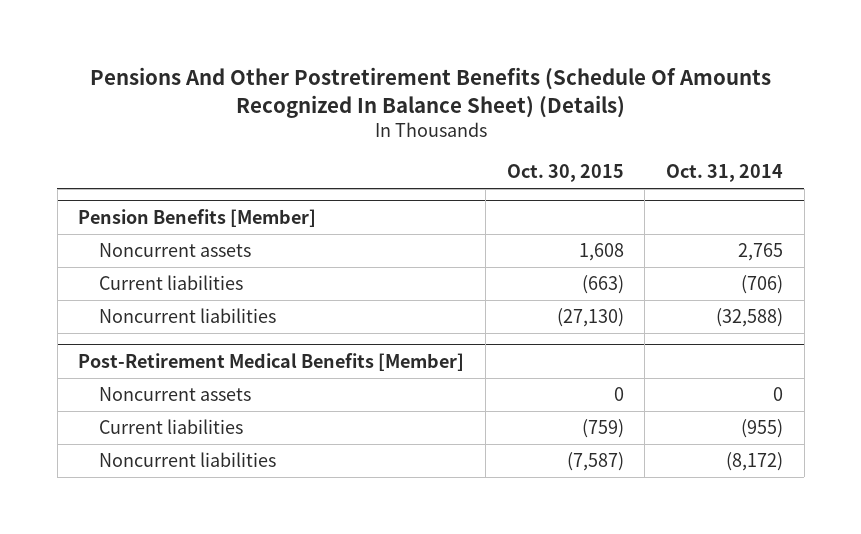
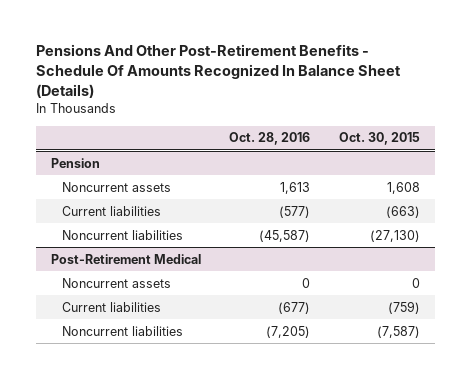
[89,66,771,118] Pensions And Other Postretirement Benefits (Schedule Of Amounts Recognized In Balance Sheet) (Details) -> [36,44,402,98] Pensions And Other Post-Retirement Benefits - Schedule Of Amounts Recognized In Balance Sheet (Details)
[666,164,784,183] Oct. 31, 2014 -> none
none -> [229,132,311,146] Oct. 28, 2016
[78,208,317,227] Pension Benefits [Member] -> [50,157,100,168] Pension
[78,352,465,371] Post-Retirement Medical Benefits [Member] -> [50,253,201,264] Post-Retirement Medical

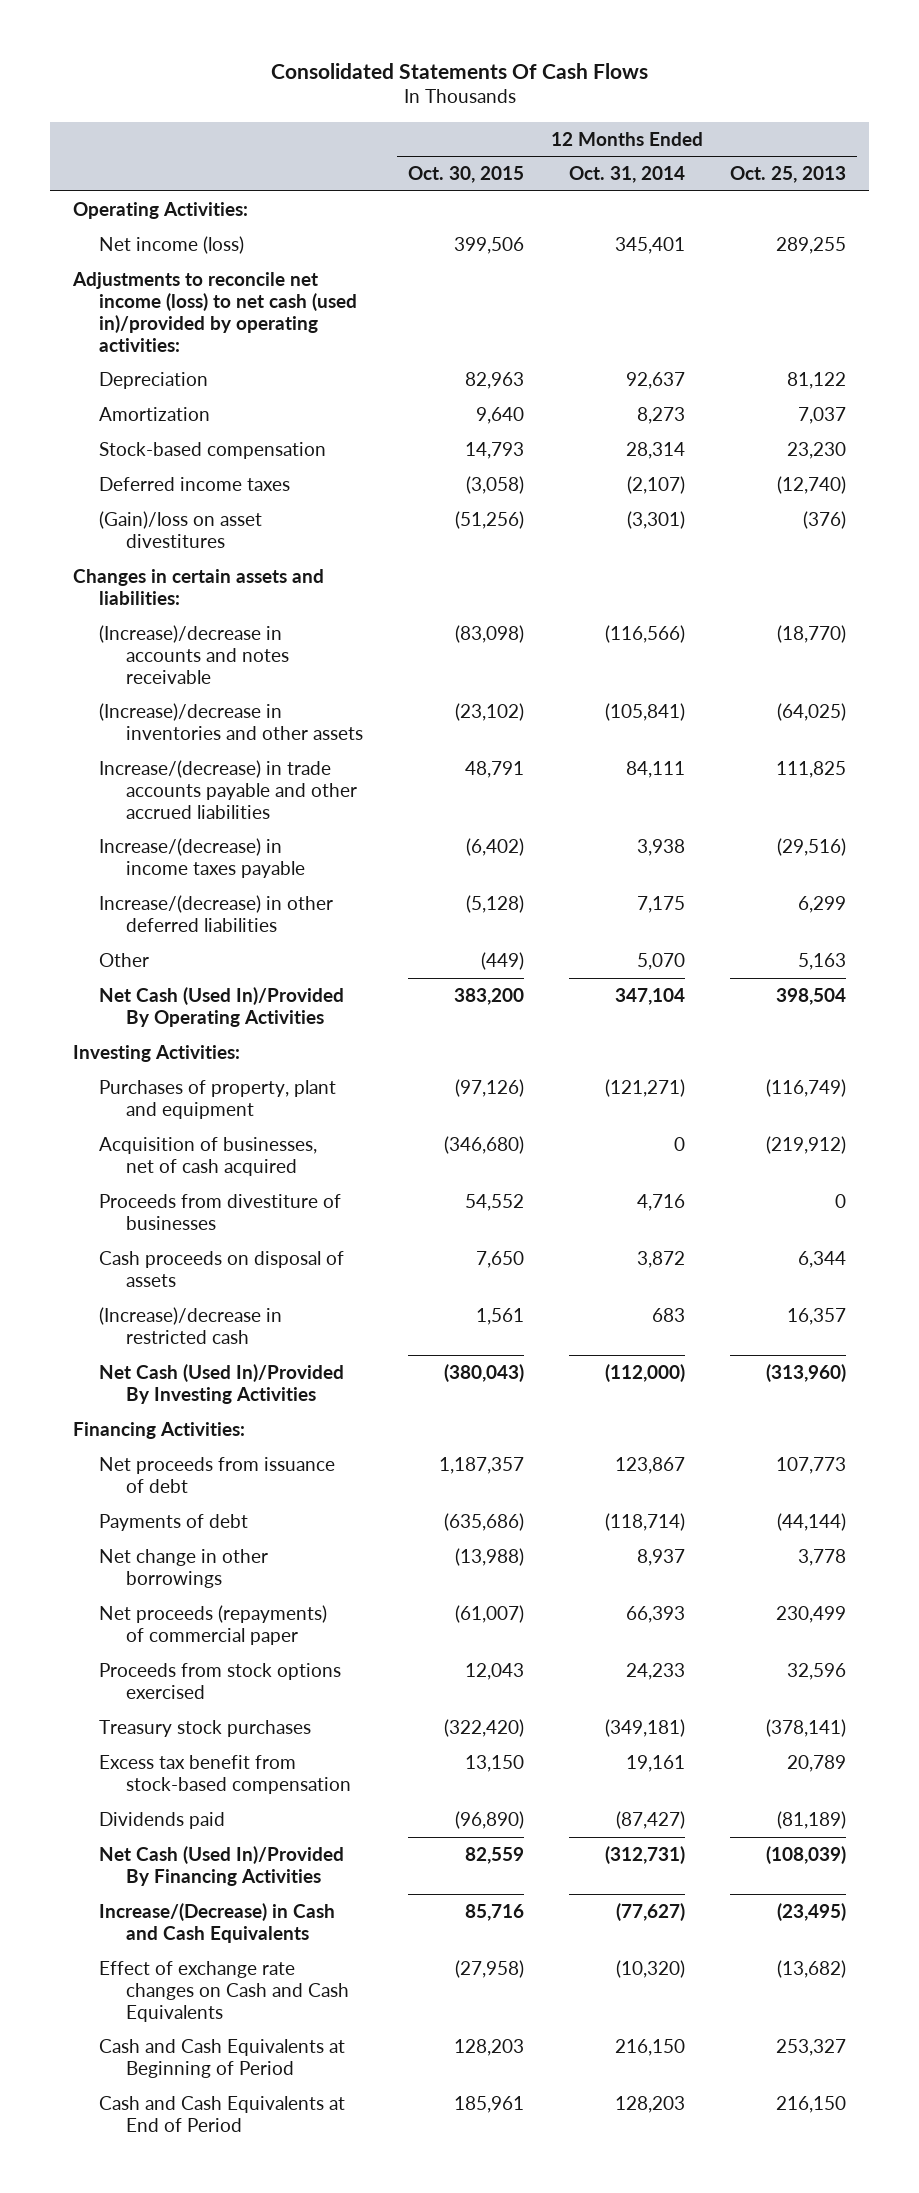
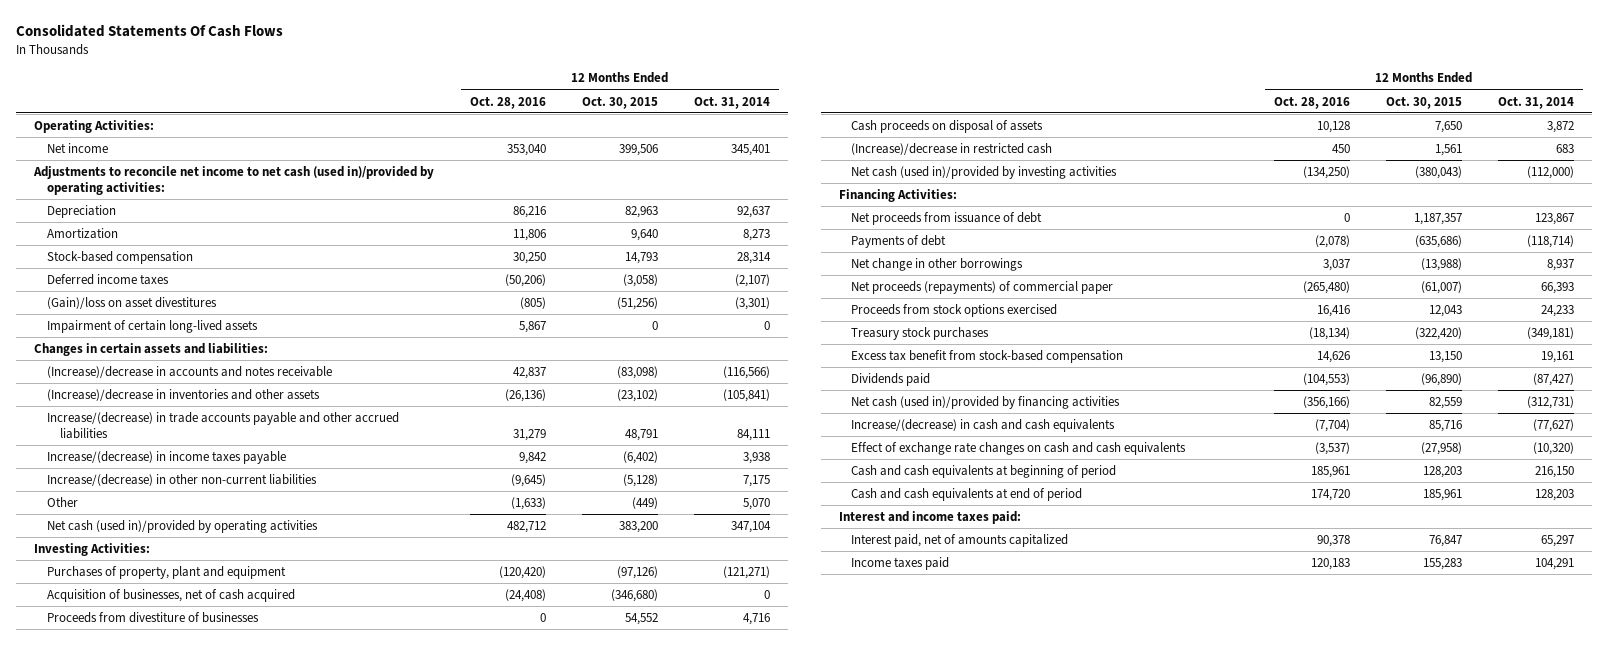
[730,166,847,184] Oct. 25, 2013 -> none
none -> [470,96,547,109] Oct. 28, 2016
[99,235,245,254] Net income (loss) -> [47,142,109,153] Net income
[71,271,358,352] Adjustments to reconcile net income (loss) to net cash (used in)/provided by operating activities: -> [33,165,435,195] Adjustments to reconcile net income to net cash (used in)/provided by operating activities:
none -> [47,319,259,333] Impairment of certain long-lived assets
[99,894,334,932] Increase/(decrease) in other deferred liabilities -> [47,473,318,486] Increase/(decrease) in other non-current liabilities
[99,986,345,1027] Net Cash (Used In)/Provided By Operating Activities -> [47,519,319,533] Net cash (used in)/provided by operating activities
[99,1363,345,1404] Net Cash (Used In)/Provided By Investing Activities -> [851,165,1118,179] Net cash (used in)/provided by investing activities
[99,1845,345,1886] Net Cash (Used In)/Provided By Financing Activities -> [851,395,1121,409] Net cash (used in)/provided by financing activities
[99,1902,336,1943] Increase/(Decrease) in Cash and Cash Equivalents -> [851,418,1116,432] Increase/(decrease) in cash and cash equivalents
[99,1960,349,2022] Effect of exchange rate changes on Cash and Cash Equivalents -> [851,441,1187,455] Effect of exchange rate changes on cash and cash equivalents
[99,2038,346,2078] Cash and Cash Equivalents at Beginning of Period -> [851,464,1117,478] Cash and cash equivalents at beginning of period
[99,2095,346,2132] Cash and Cash Equivalents at End of Period -> [851,487,1083,501] Cash and cash equivalents at end of period
none -> [838,510,1021,524] Interest and income taxes paid:
none -> [851,533,1069,547] Interest paid, net of amounts capitalized
none -> [851,556,950,570] Income taxes paid

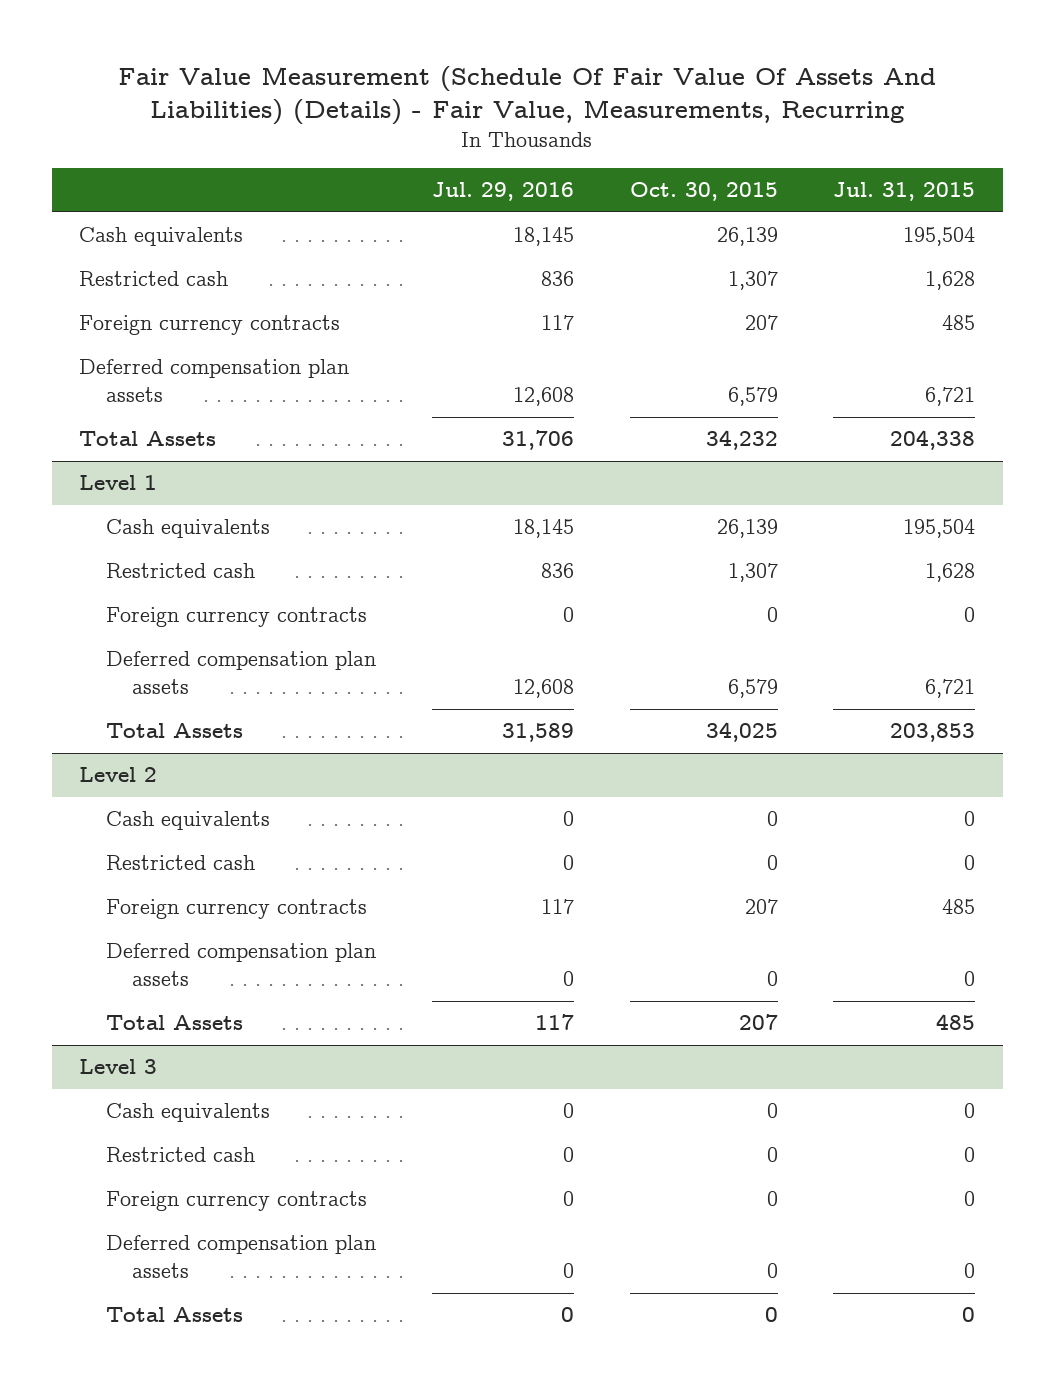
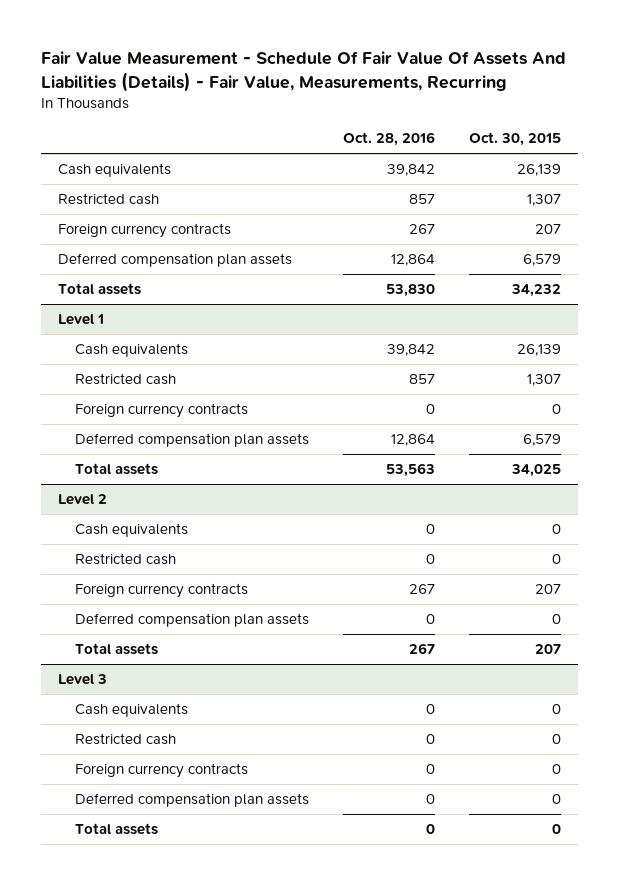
[118,65,937,125] Fair Value Measurement (Schedule Of Fair Value Of Assets And Liabilities) (Details) - Fair Value, Measurements, Recurring -> [40,51,566,92] Fair Value Measurement - Schedule Of Fair Value Of Assets And Liabilities (Details) - Fair Value, Measurements, Recurring
[431,182,574,202] Jul. 29, 2016 -> none
[833,182,976,202] Jul. 31, 2015 -> none
none -> [343,132,436,147] Oct. 28, 2016
[79,431,217,447] Total Assets -> [57,283,141,296] Total assets
[105,723,243,739] Total Assets -> [75,463,159,476] Total assets
[105,1015,243,1031] Total Assets -> [75,643,159,656] Total assets
[105,1307,243,1323] Total Assets -> [75,823,159,836] Total assets

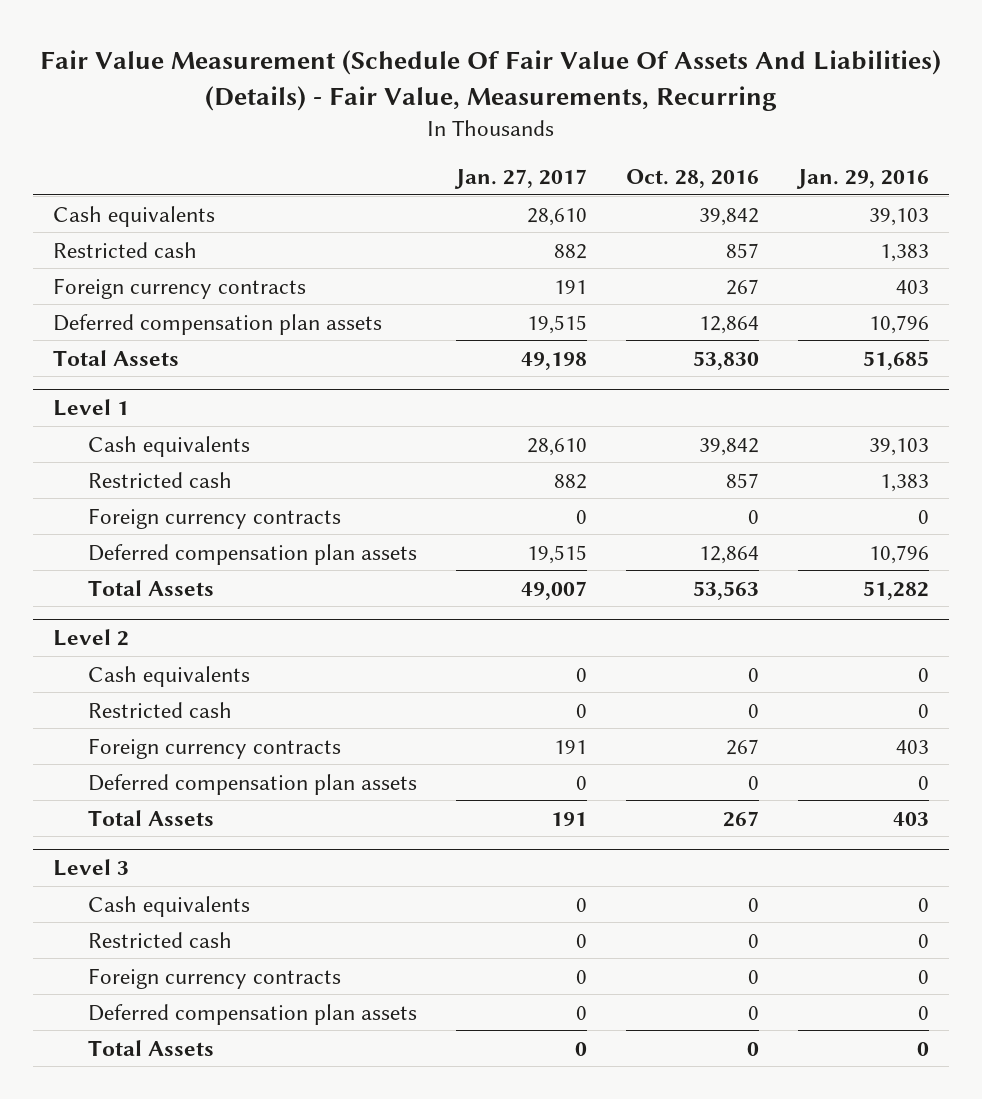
[40,51,566,92] Fair Value Measurement - Schedule Of Fair Value Of Assets And Liabilities (Details) - Fair Value, Measurements, Recurring -> [40,50,942,111] Fair Value Measurement (Schedule Of Fair Value Of Assets And Liabilities) (Details) - Fair Value, Measurements, Recurring
[469,132,562,147] Oct. 30, 2015 -> none
none -> [454,169,588,190] Jan. 27, 2017
none -> [796,169,930,190] Jan. 29, 2016
[57,283,141,296] Total assets -> [53,349,180,366] Total Assets
[75,463,159,476] Total assets -> [87,579,214,596] Total Assets
[75,643,159,656] Total assets -> [87,809,214,826] Total Assets
[75,823,159,836] Total assets -> [87,1039,214,1056] Total Assets

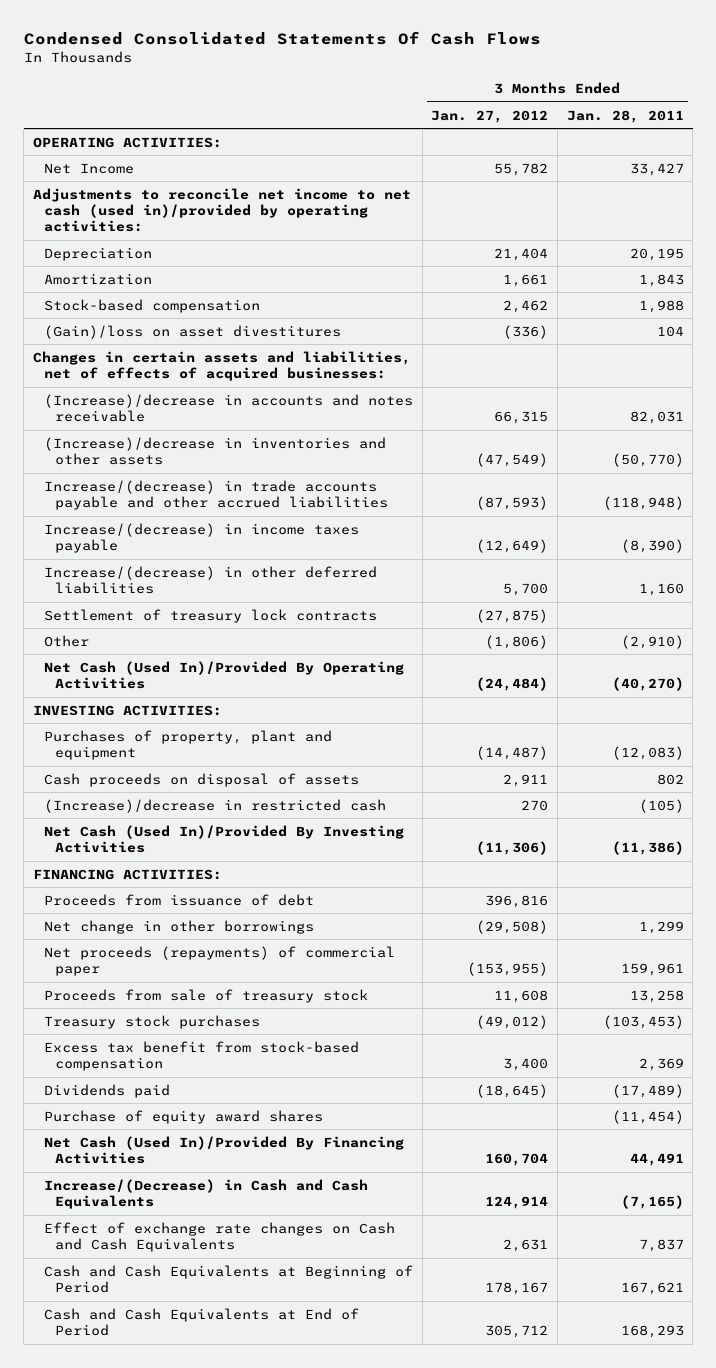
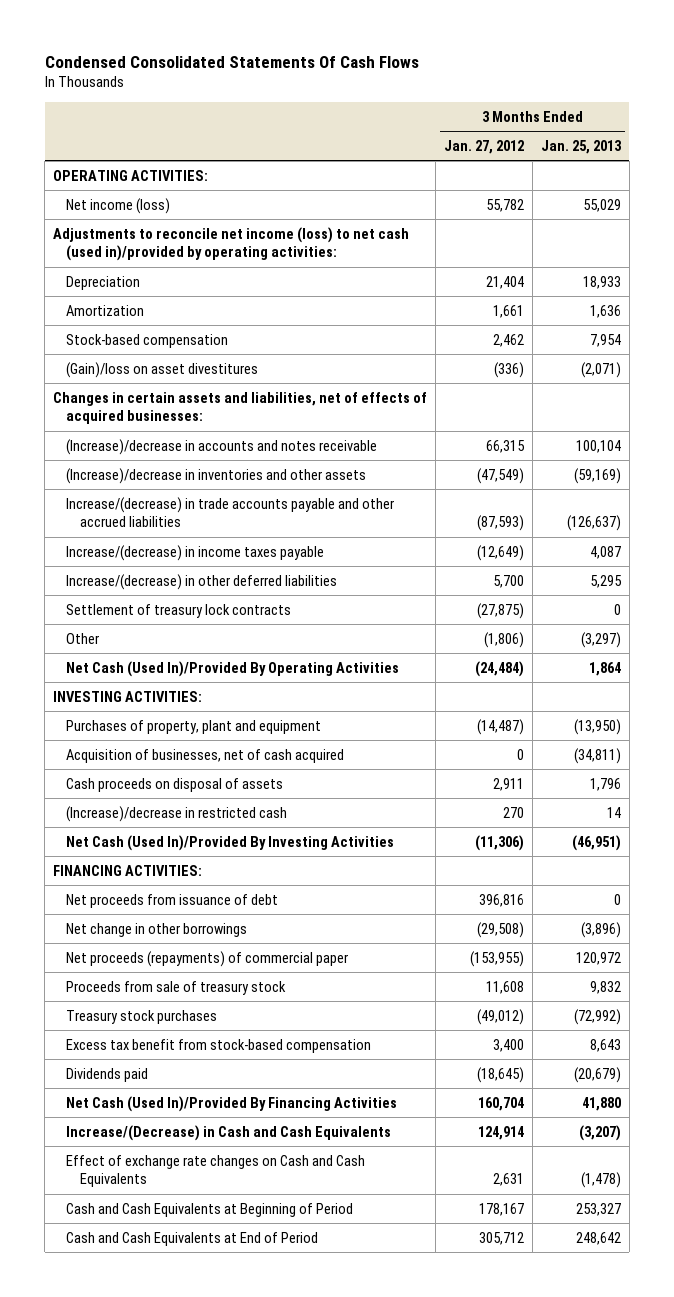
[566,109,684,123] Jan. 28, 2011 -> none
none -> [540,139,622,154] Jan. 25, 2013
[44,162,135,174] Net Income -> [66,197,171,214] Net income (loss)
[32,187,411,233] Adjustments to reconcile net income to net cash (used in)/provided by operating activities: -> [53,226,410,262] Adjustments to reconcile net income (loss) to net cash (used in)/provided by operating activities:
none -> [66,748,345,763] Acquisition of businesses, net of cash acquired
[44,893,315,906] Proceeds from issuance of debt -> [66,893,279,908] Net proceeds from issuance of debt
[44,1109,324,1124] Purchase of equity award shares -> none

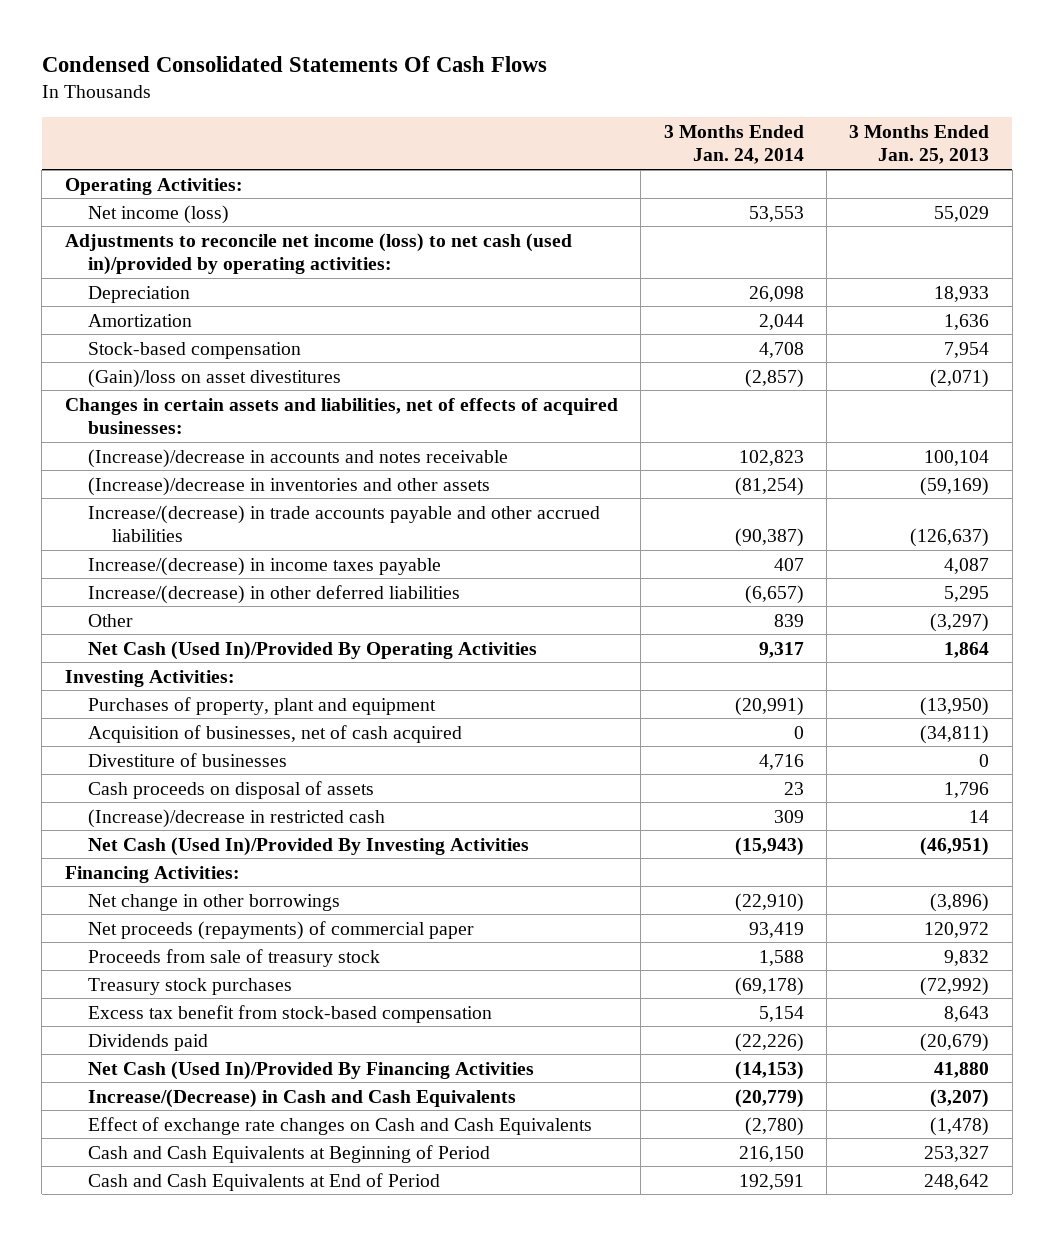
[444,139,525,154] Jan. 27, 2012 -> none
none -> [663,124,804,165] 3 Months Ended Jan. 24, 2014
[53,169,209,181] OPERATING ACTIVITIES: -> [64,177,243,195] Operating Activities:
[66,603,292,618] Settlement of treasury lock contracts -> none
[53,690,203,702] INVESTING ACTIVITIES: -> [64,669,235,687] Investing Activities:
none -> [88,752,288,767] Divestiture of businesses
[66,893,279,908] Net proceeds from issuance of debt -> none
[53,864,203,876] FINANCING ACTIVITIES: -> [64,865,240,883] Financing Activities:

